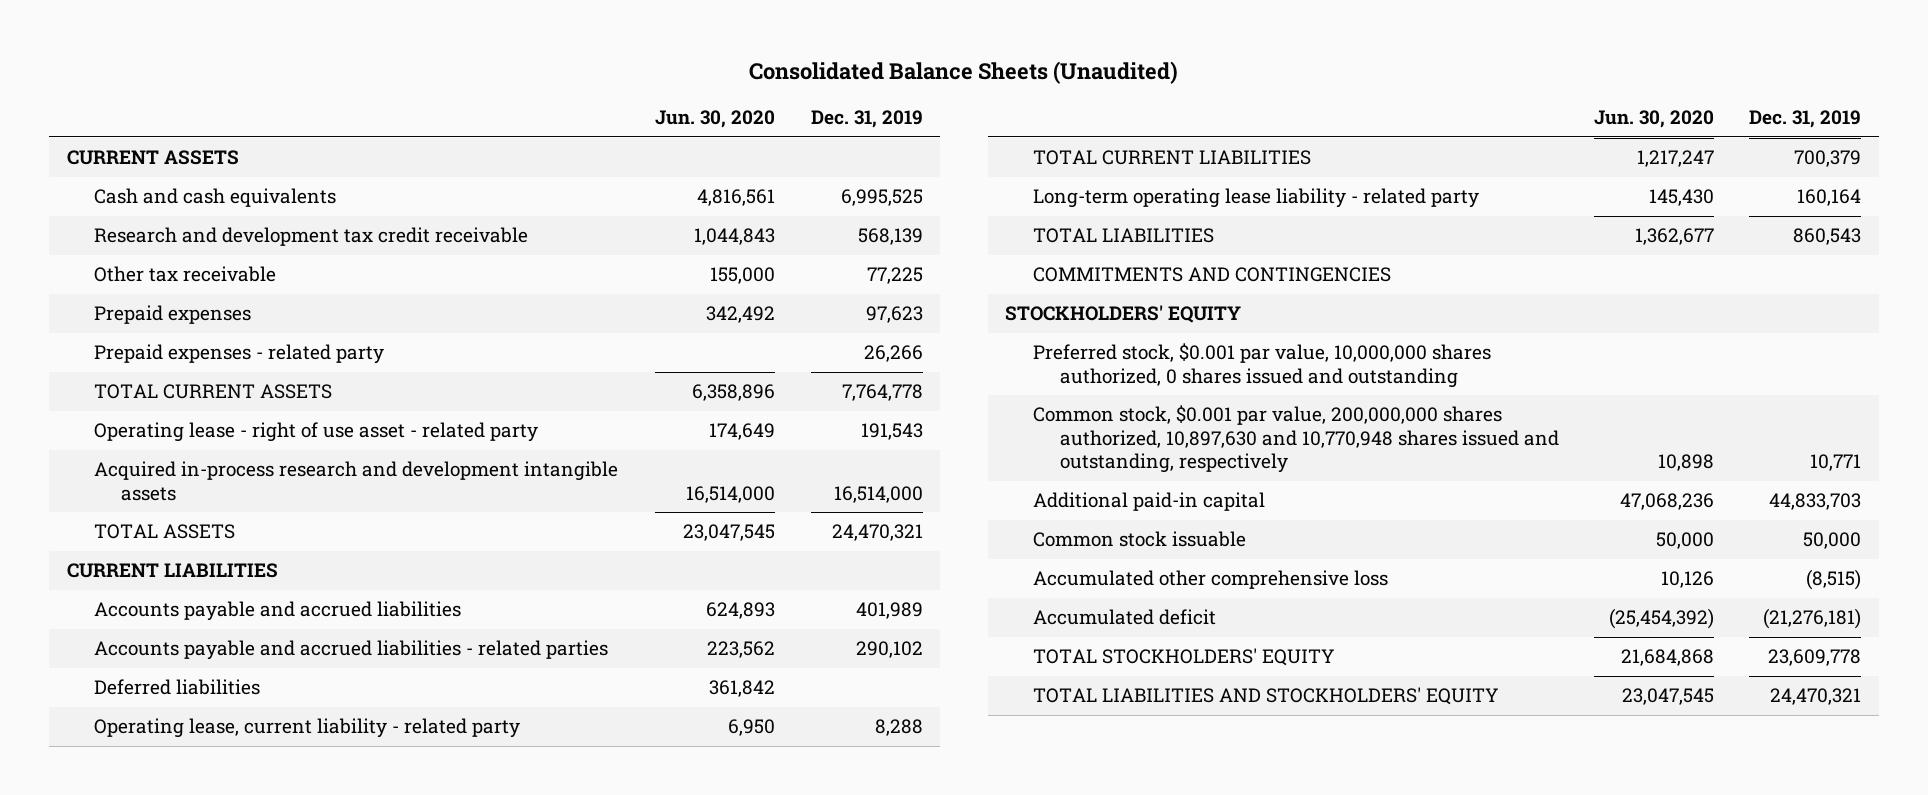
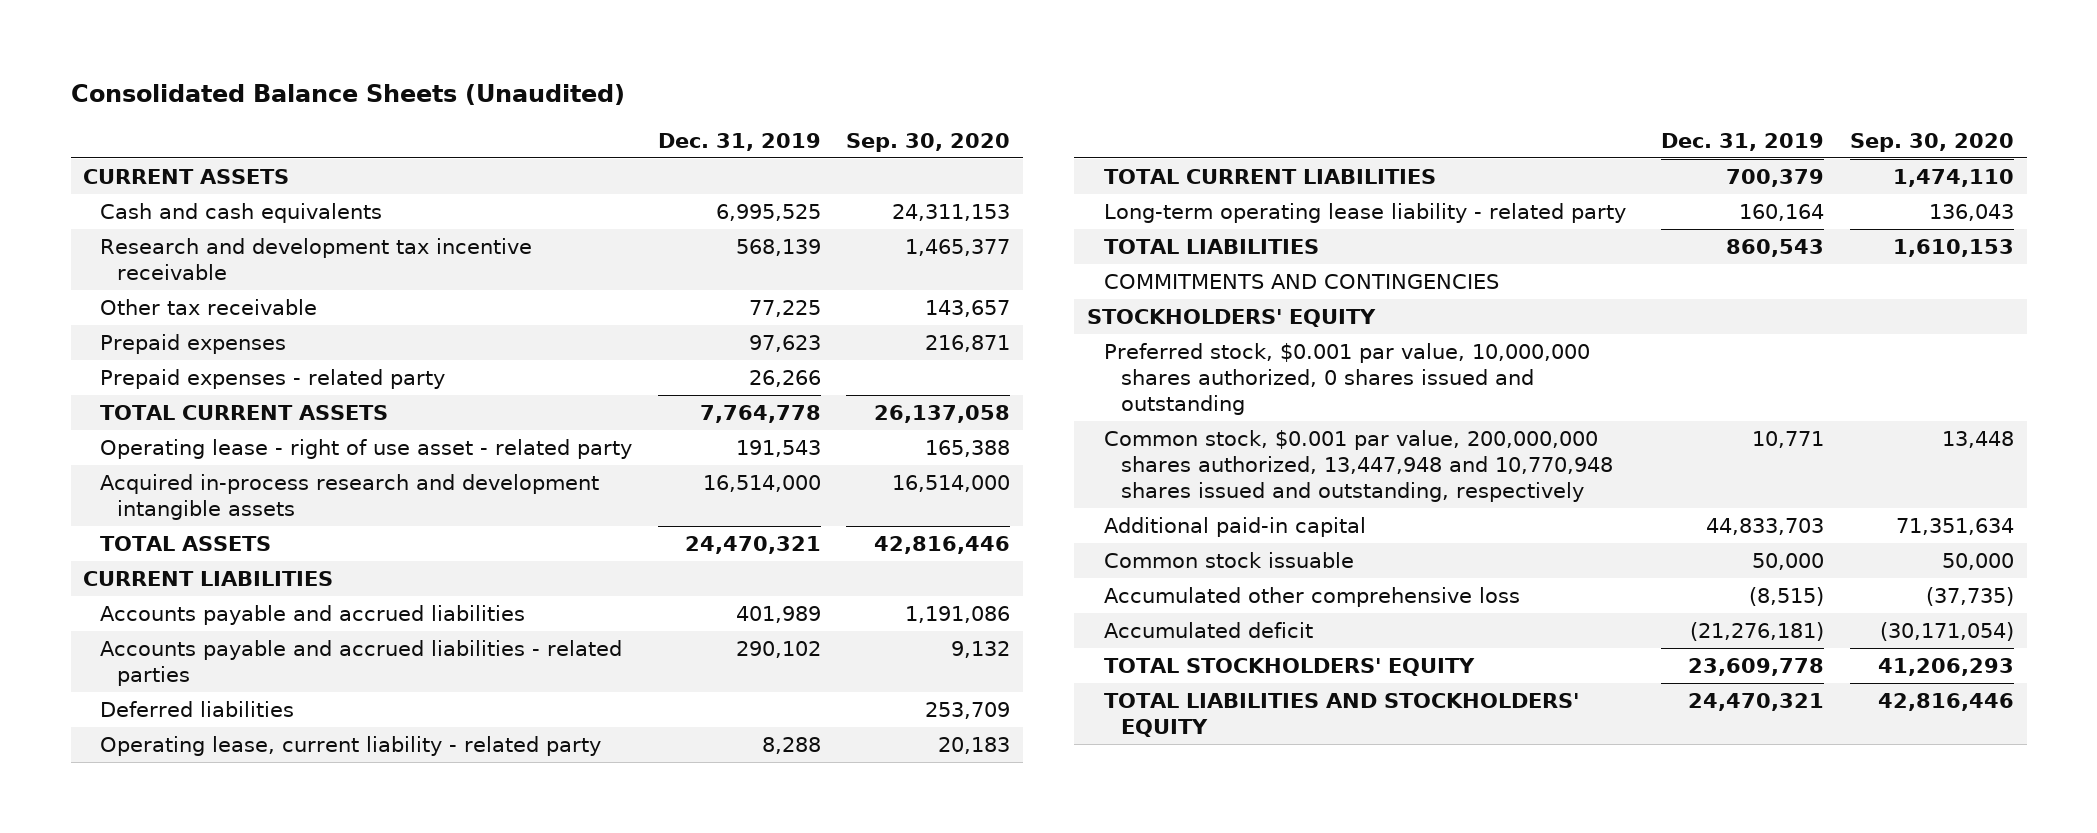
[655,110,776,129] Jun. 30, 2020 -> none
none -> [846,132,1011,152] Sep. 30, 2020
[94,227,529,247] Research and development tax credit receivable -> [100,237,533,280] Research and development tax incentive receivable
[1032,405,1560,474] Common stock, $0.001 par value, 200,000,000 shares authorized, 10,897,630 and 10,770,948 shares issued and outstanding, respectively -> [1103,429,1613,502] Common stock, $0.001 par value, 200,000,000 shares authorized, 13,447,948 and 10,770,948 shares issued and outstanding, respectively

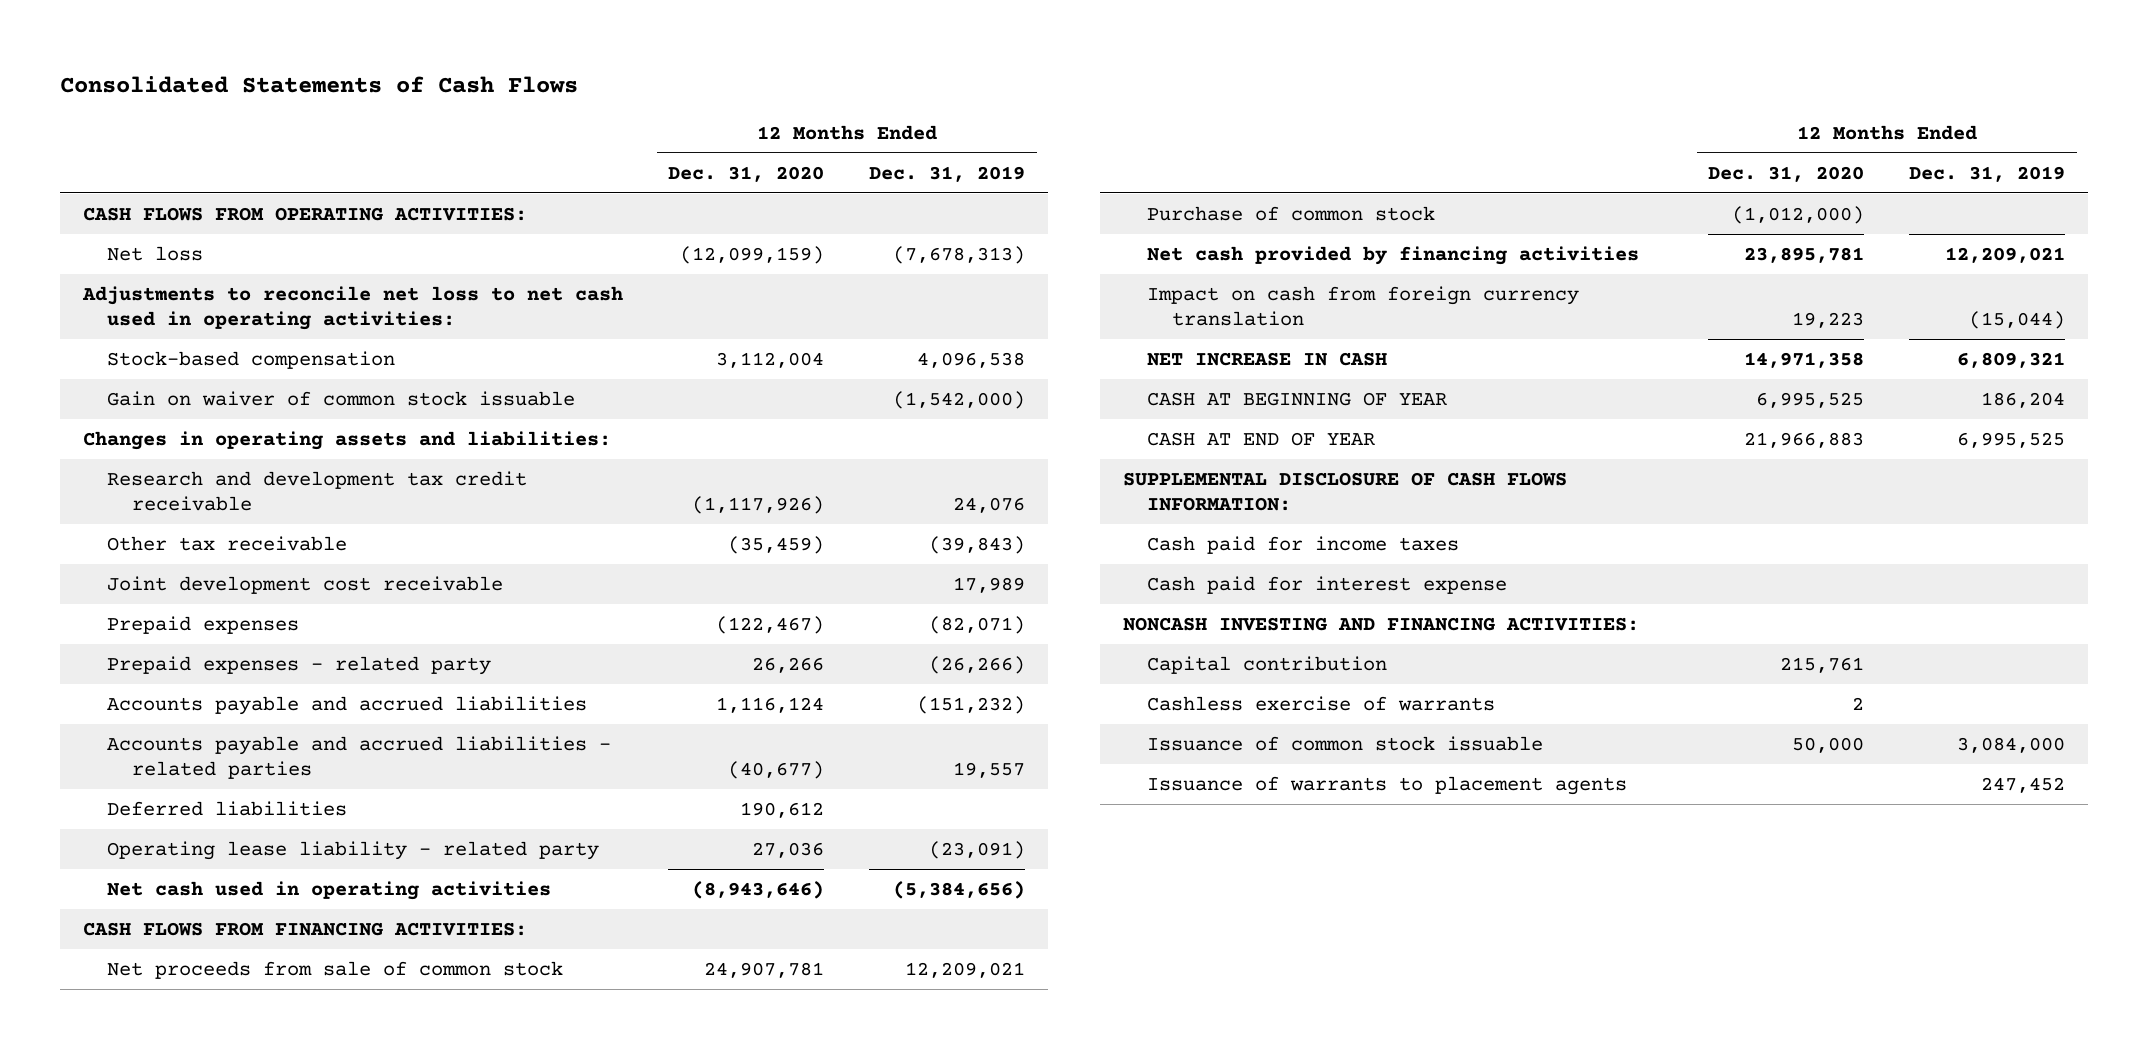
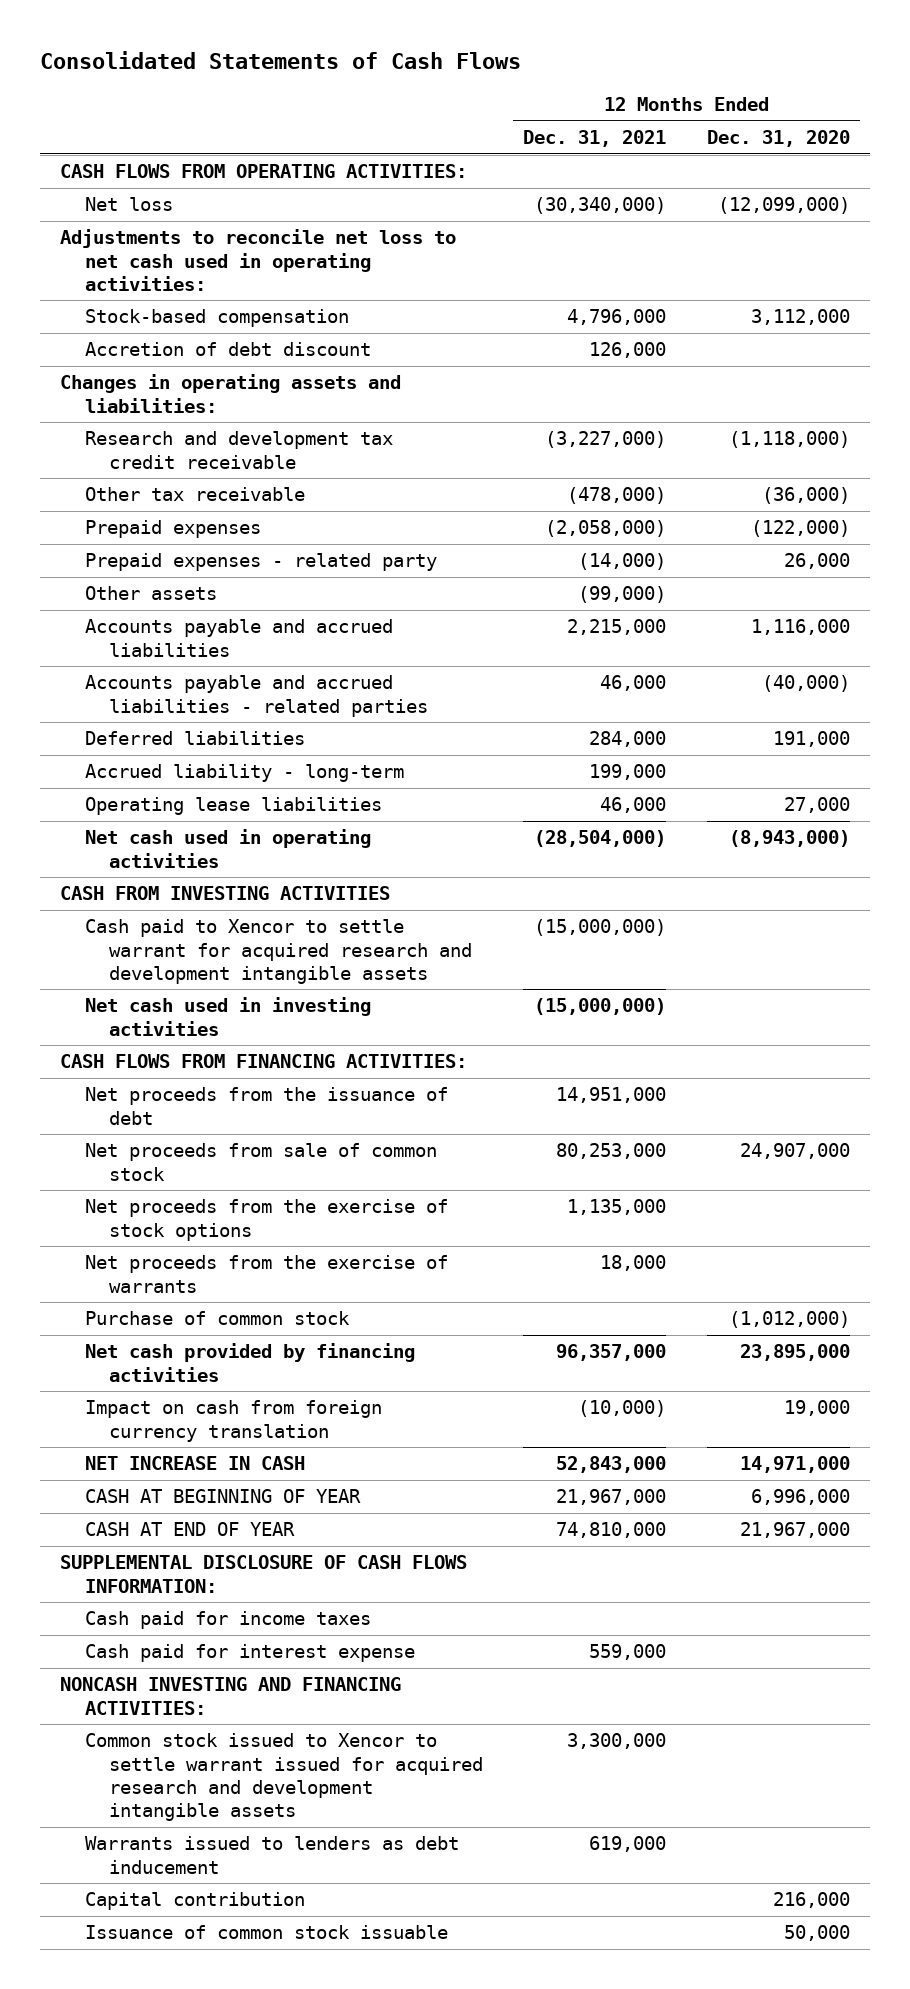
[869,165,1026,182] Dec. 31, 2019 -> none
none -> [523,130,667,148] Dec. 31, 2021
[680,245,825,264] (12,099,159) -> [717,197,850,215] (12,099,000)
[107,390,576,406] Gain on waiver of common stock issuable -> none
[716,351,825,368] 3,112,004 -> [750,309,850,326] 3,112,000
none -> [84,342,371,357] Accretion of debt discount
[107,575,504,594] Joint development cost receivable -> none
[692,495,825,514] (1,117,926) -> [728,431,850,449] (1,118,000)
[728,535,825,554] (35,459) -> [761,487,850,505] (36,000)
[716,615,825,634] (122,467) -> [750,520,850,538] (122,000)
[752,656,825,673] 26,266 -> [783,553,850,570] 26,000
none -> [84,586,217,601] Other assets
[716,696,825,713] 1,116,124 -> [750,619,850,636] 1,116,000
[728,760,825,779] (40,677) -> [761,675,850,693] (40,000)
[740,801,825,818] 190,612 -> [772,731,850,748] 191,000
none -> [84,764,404,783] Accrued liability - long-term
[107,840,600,860] Operating lease liability - related party -> [84,797,382,816] Operating lease liabilities
[752,841,825,858] 27,036 -> [783,797,850,814] 27,000
[692,880,825,899] (8,943,646) -> [728,830,850,848] (8,943,000)
none -> [59,886,390,901] CASH FROM INVESTING ACTIVITIES
none -> [84,919,473,984] Cash paid to Xencor to settle warrant for acquired research and development intangible assets
none -> [84,997,371,1036] Net cash used in investing activities
none -> [84,1087,448,1125] Net proceeds from the issuance of debt
[704,961,825,978] 24,907,781 -> [739,1143,850,1160] 24,907,000
none -> [84,1199,448,1241] Net proceeds from the exercise of stock options
none -> [84,1255,448,1293] Net proceeds from the exercise of warrants
[1743,246,1864,263] 23,895,781 -> [739,1344,850,1362] 23,895,000
[1791,311,1864,328] 19,223 -> [783,1400,850,1417] 19,000
[1743,351,1864,368] 14,971,358 -> [739,1456,850,1474] 14,971,000
[1755,391,1864,408] 6,995,525 -> [750,1489,850,1506] 6,996,000
[1743,431,1864,448] 21,966,883 -> [739,1522,850,1539] 21,967,000
[1147,695,1496,711] Cashless exercise of warrants -> none
none -> [84,1733,484,1822] Common stock issued to Xencor to settle warrant issued for acquired research and development intangible assets
none -> [84,1836,459,1874] Warrants issued to lenders as debt inducement
[1779,656,1864,673] 215,761 -> [772,1892,850,1909] 216,000
[1147,775,1628,795] Issuance of warrants to placement agents -> none

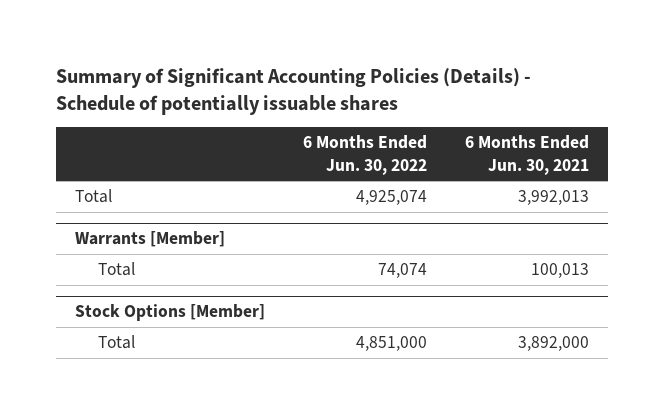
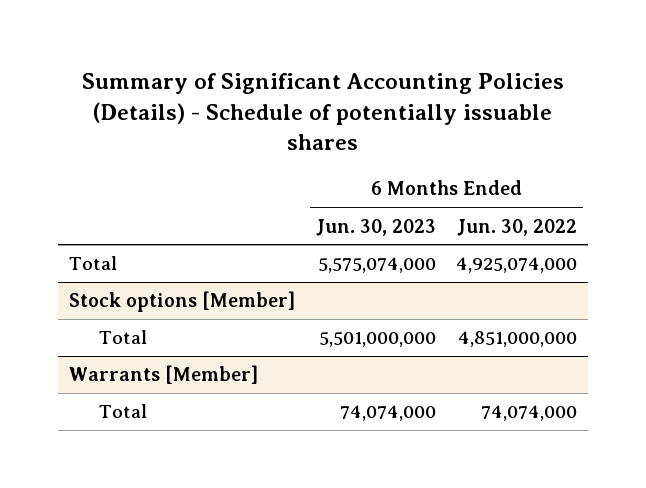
[464,135,589,175] 6 Months Ended Jun. 30, 2021 -> none
none -> [315,218,436,236] Jun. 30, 2023
[355,190,427,206] 4,925,074 -> [456,257,578,274] 4,925,074,000
none -> [68,291,295,313] Stock options [Member]
none -> [99,330,148,345] Total
[74,304,265,322] Stock Options [Member] -> none
[98,335,136,350] Total -> none
[377,263,427,279] 74,074 -> [481,405,578,422] 74,074,000

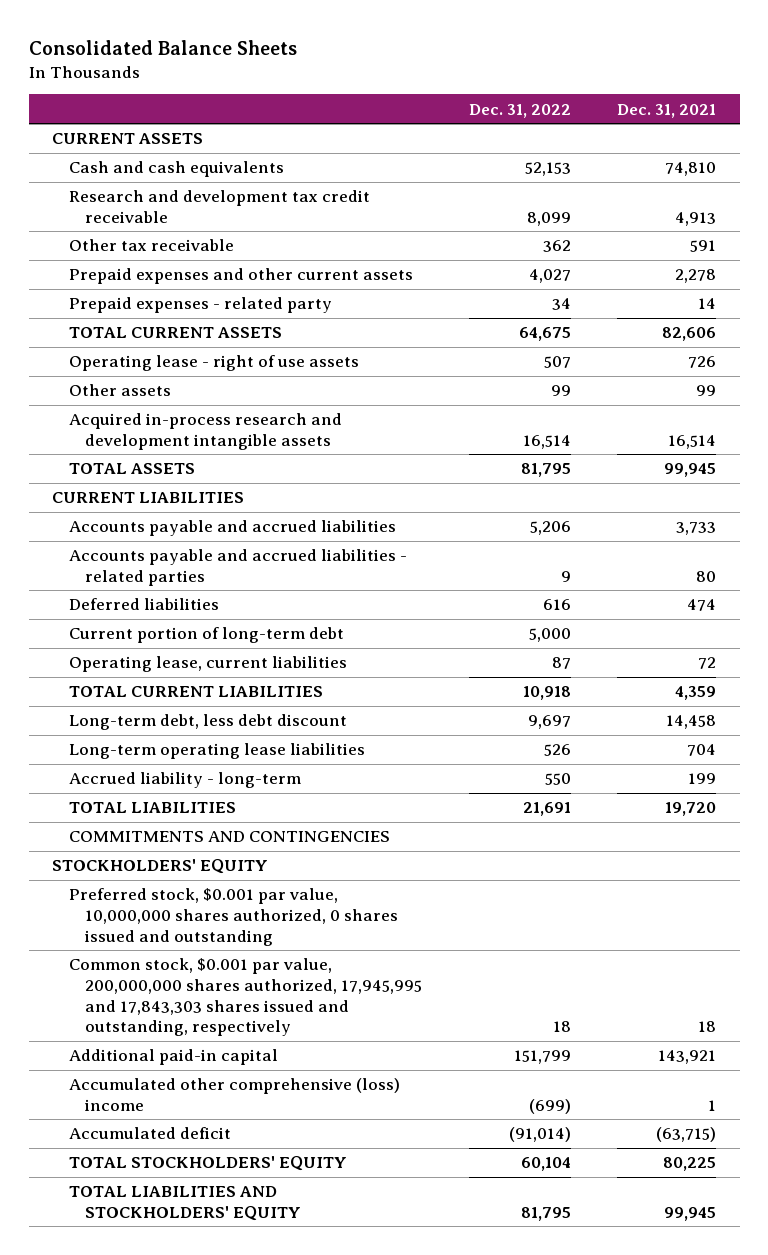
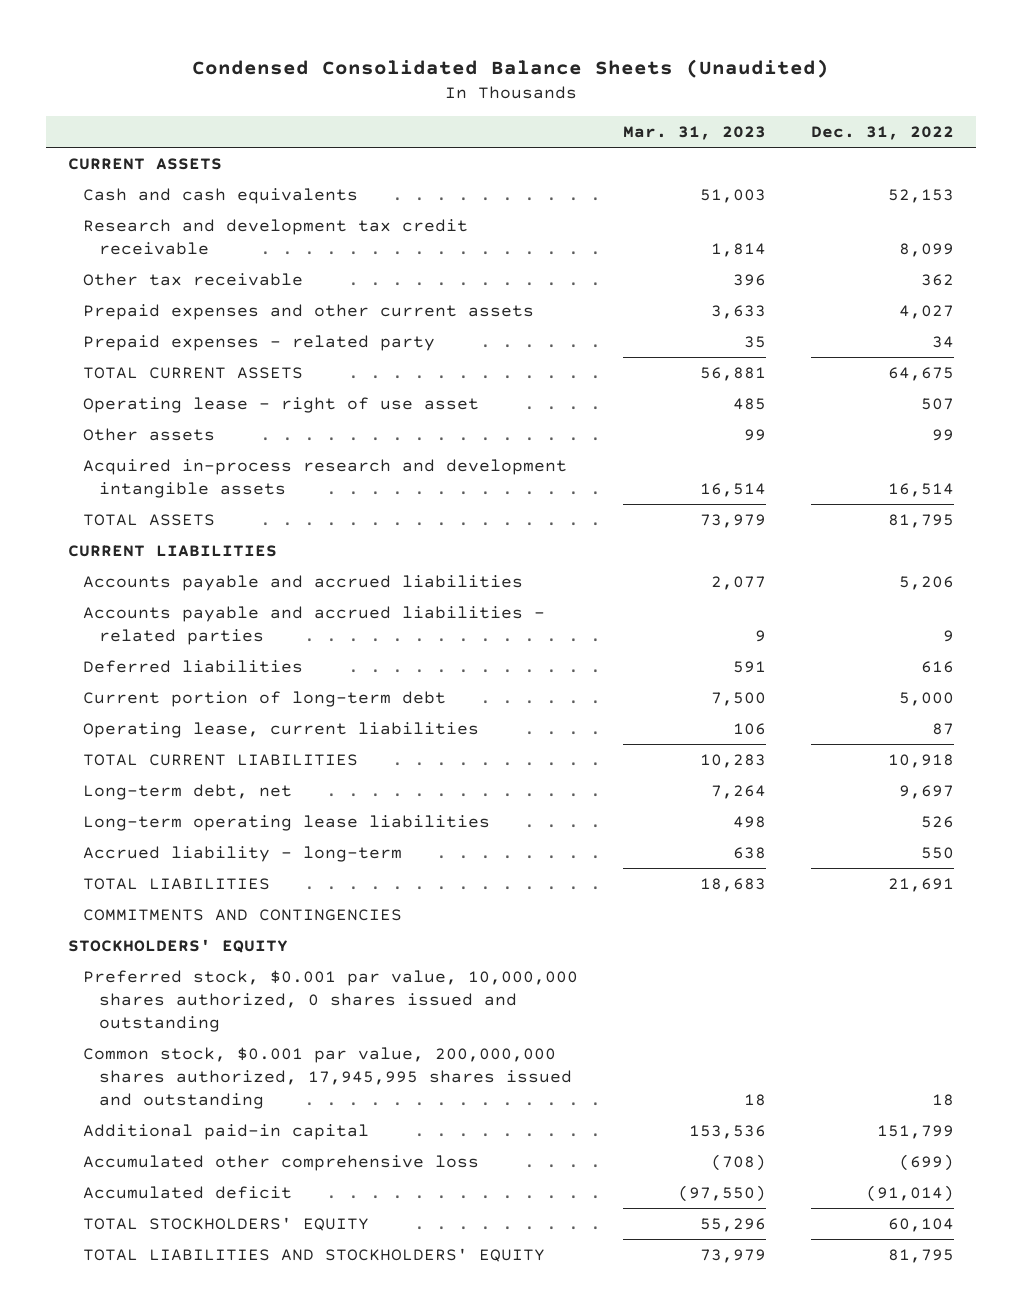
[28,39,297,55] Consolidated Balance Sheets -> [191,58,829,78] Condensed Consolidated Balance Sheets (Unaudited)
[617,103,717,118] Dec. 31, 2021 -> none
none -> [623,126,767,141] Mar. 31, 2023
[68,355,359,372] Operating lease - right of use assets -> [83,396,480,413] Operating lease - right of use asset
[68,714,347,731] Long-term debt, less debt discount -> [83,783,293,800] Long-term debt, net
[68,958,423,1037] Common stock, $0.001 par value, 200,000,000 shares authorized, 17,945,995 and 17,843,303 shares issued and outstanding, respectively -> [83,1046,572,1110] Common stock, $0.001 par value, 200,000,000 shares authorized, 17,945,995 shares issued and outstanding
[68,1078,400,1111] Accumulated other comprehensive (loss) income -> [83,1154,480,1171] Accumulated other comprehensive loss

